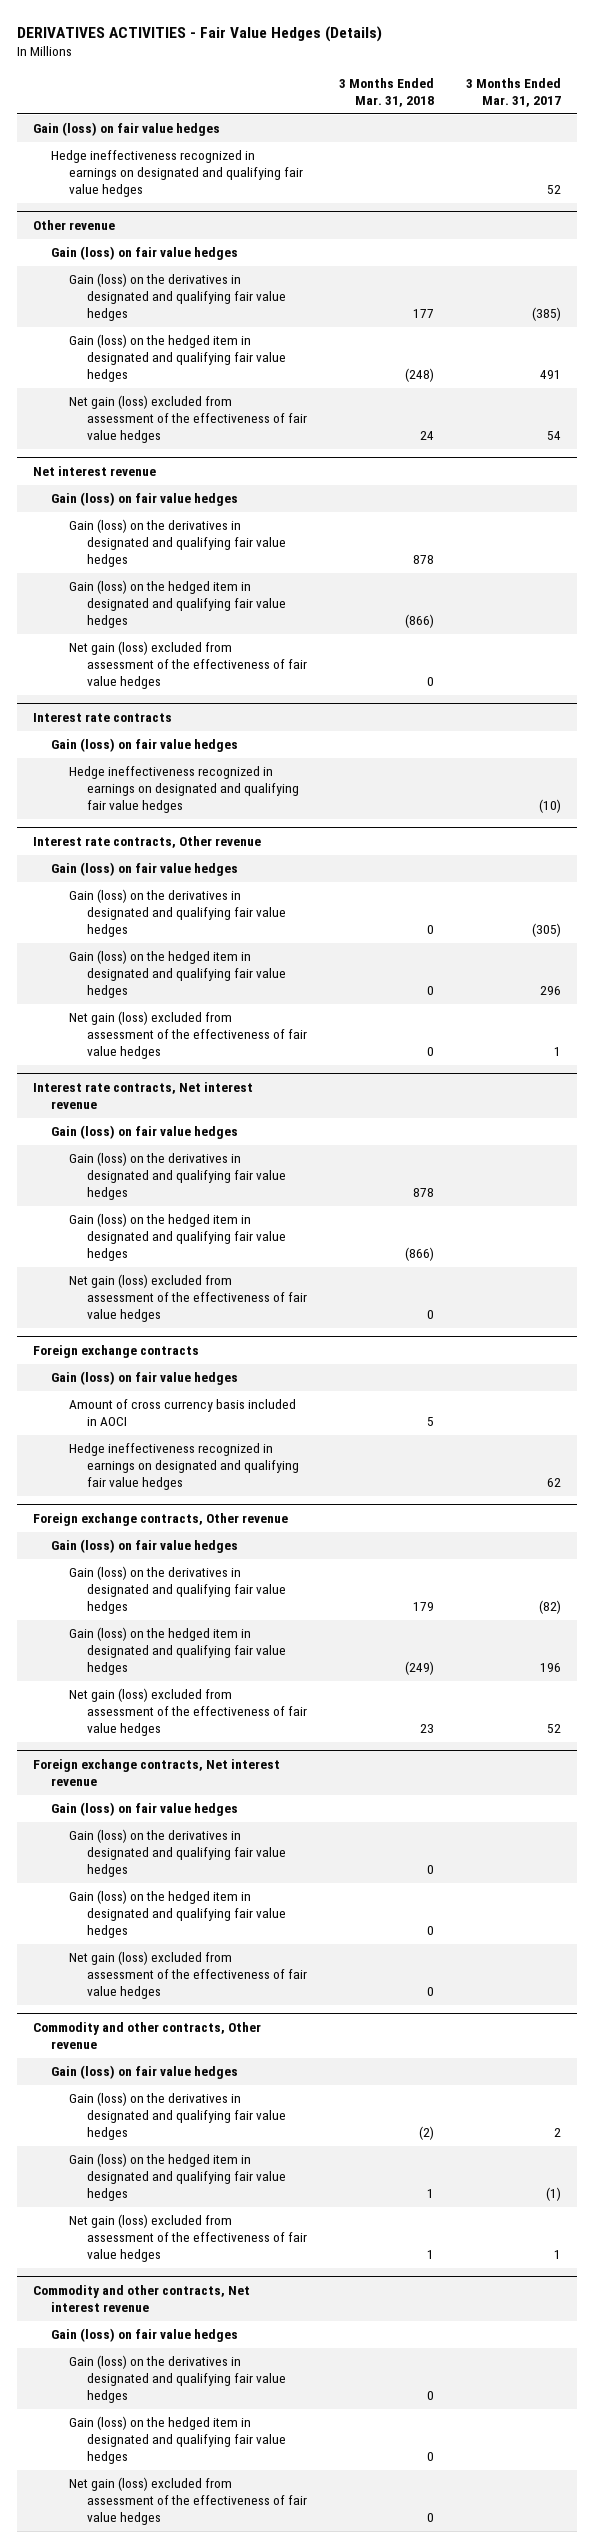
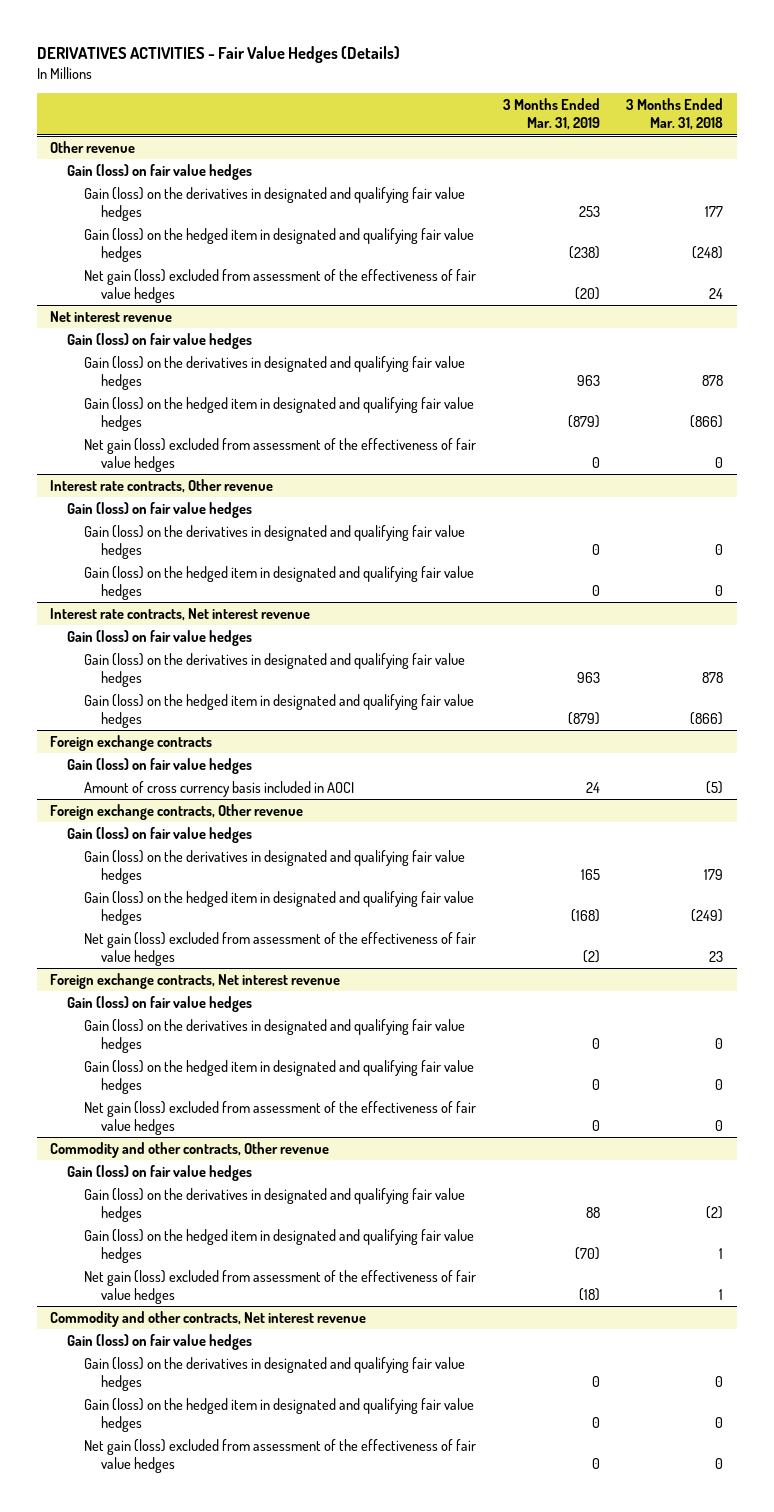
[466,77,562,107] 3 Months Ended Mar. 31, 2017 -> none
none -> [502,97,600,131] 3 Months Ended Mar. 31, 2019
[33,122,221,137] Gain (loss) on fair value hedges -> none
[51,150,304,198] Hedge ineffectiveness recognized in earnings on designated and qualifying fair value hedges -> none
[33,712,173,722] Interest rate contracts -> none
[51,738,239,753] Gain (loss) on fair value hedges -> none
[69,766,300,814] Hedge ineffectiveness recognized in earnings on designated and qualifying fair value hedges -> none
[69,1011,308,1060] Net gain (loss) excluded from assessment of the effectiveness of fair value hedges -> none
[69,1274,308,1323] Net gain (loss) excluded from assessment of the effectiveness of fair value hedges -> none
[69,1443,300,1491] Hedge ineffectiveness recognized in earnings on designated and qualifying fair value hedges -> none
[427,1417,435,1427] 5 -> [706,780,724,794] (5)

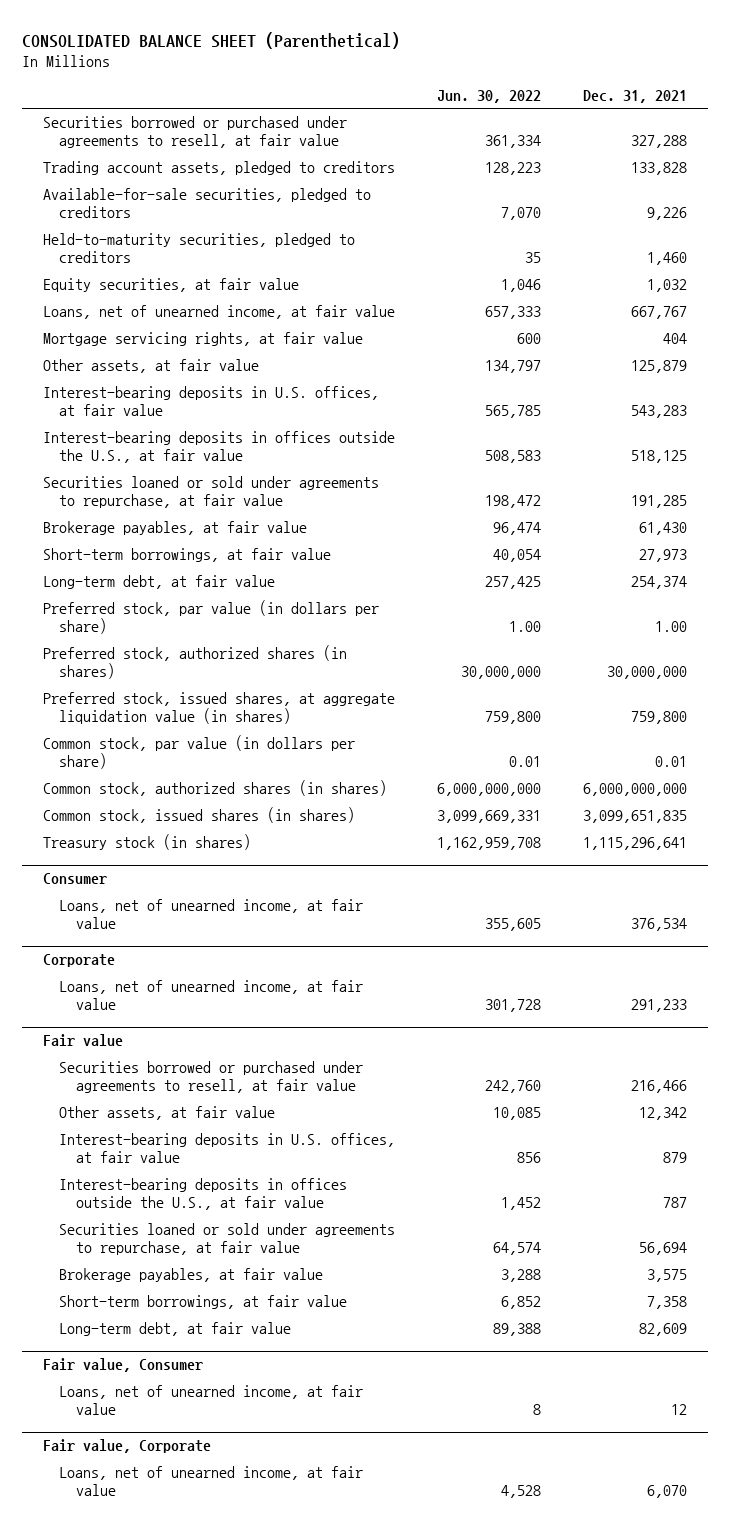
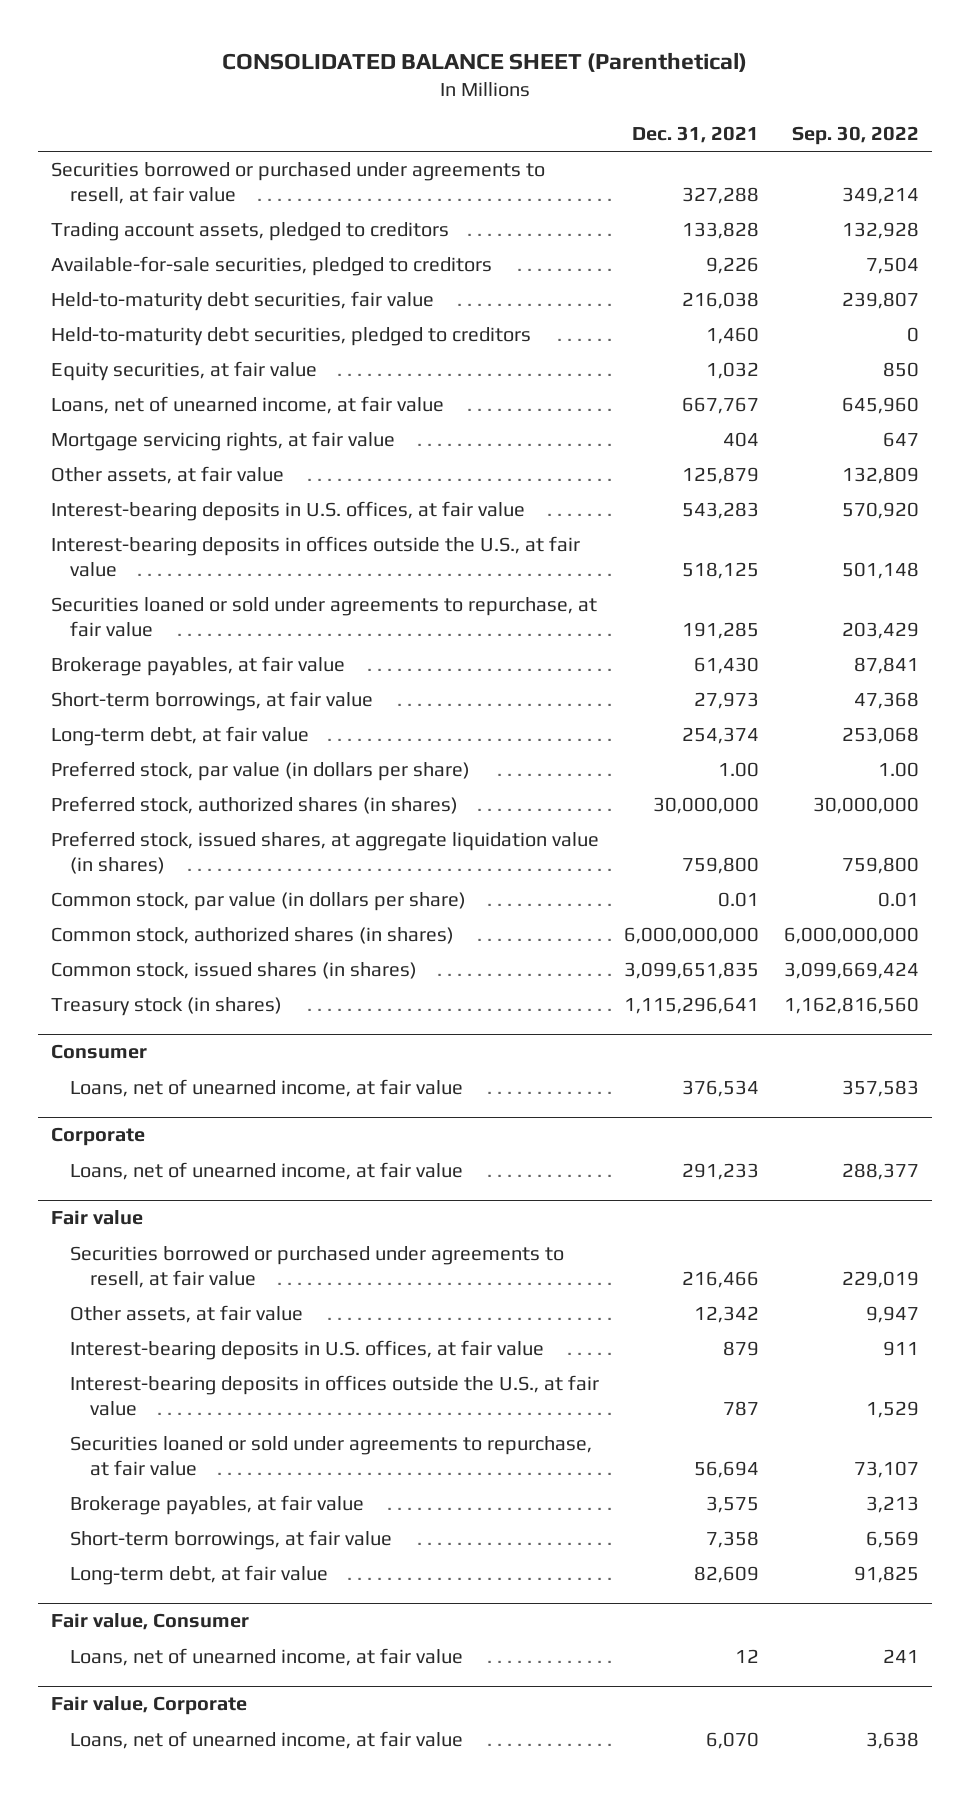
[437,89,542,103] Jun. 30, 2022 -> none
none -> [792,125,920,145] Sep. 30, 2022
none -> [50,291,434,312] Held-to-maturity debt securities, fair value
[42,233,355,264] Held-to-maturity securities, pledged to creditors -> [50,327,531,347] Held-to-maturity debt securities, pledged to creditors

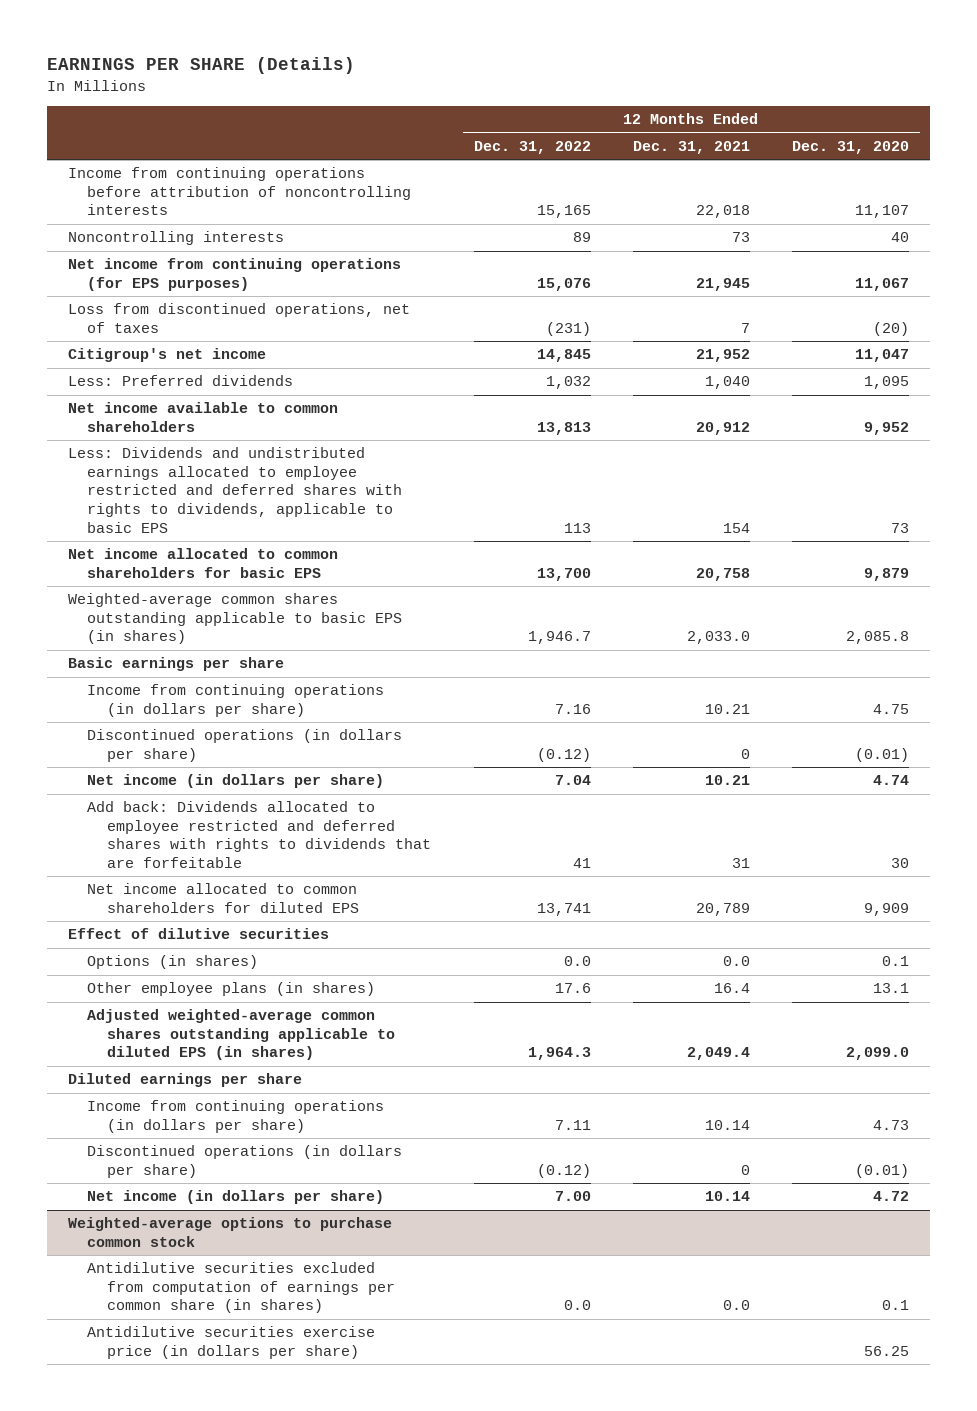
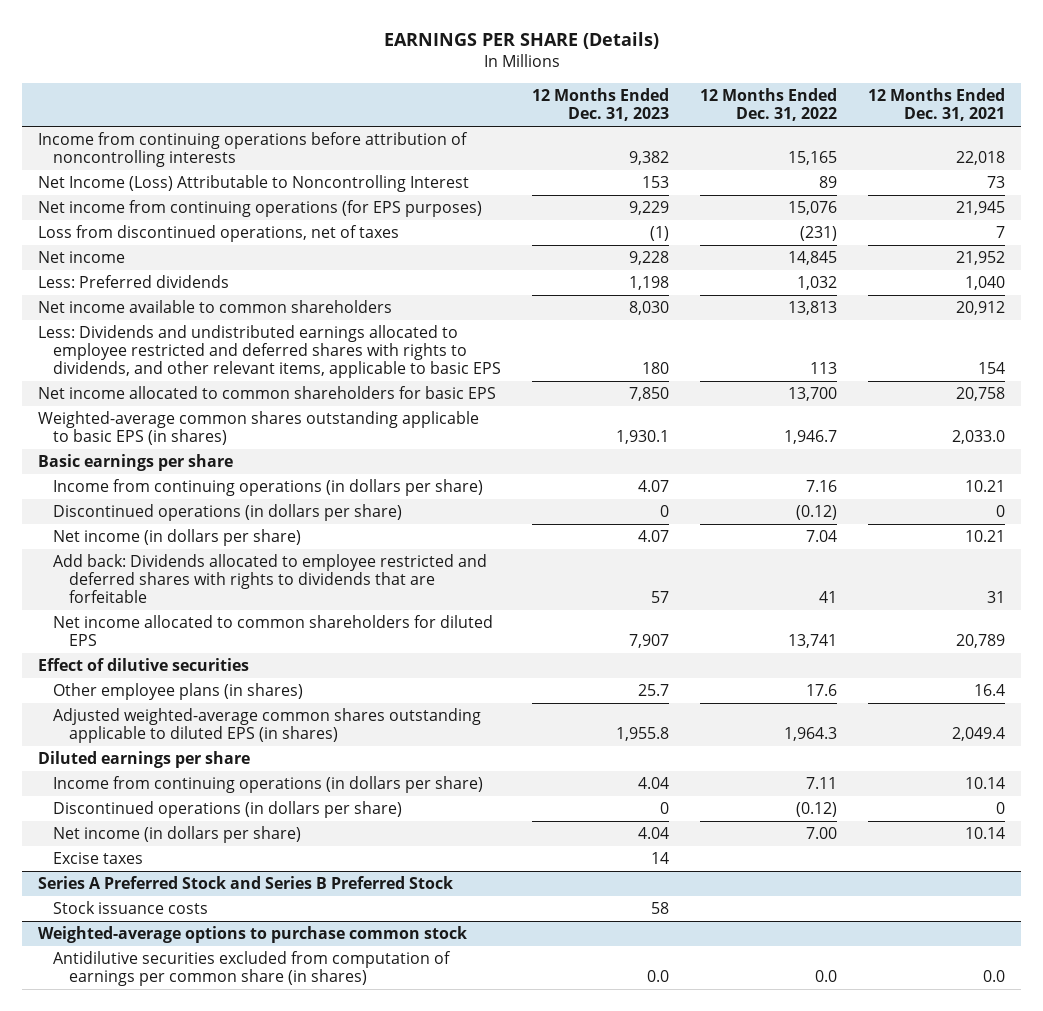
[792,140,910,154] Dec. 31, 2020 -> none
none -> [532,88,670,122] 12 Months Ended Dec. 31, 2023
[67,231,284,246] Noncontrolling interests -> [37,175,469,193] Net Income (Loss) Attributable to Noncontrolling Interest
[67,348,266,363] Citigroup's net income -> [37,251,125,264] Net income
[67,447,403,533] Less: Dividends and undistributed earnings allocated to employee restricted and deferred shares with rights to dividends, applicable to basic EPS -> [37,325,502,379] Less: Dividends and undistributed earnings allocated to employee restricted and deferred shares with rights to dividends, and other relevant items, applicable to basic EPS
[87,955,259,970] Options (in shares) -> none
none -> [53,852,144,865] Excise taxes
none -> [37,876,453,890] Series A Preferred Stock and Series B Preferred Stock
none -> [53,901,209,915] Stock issuance costs
[87,1326,376,1359] Antidilutive securities exercise price (in dollars per share) -> none

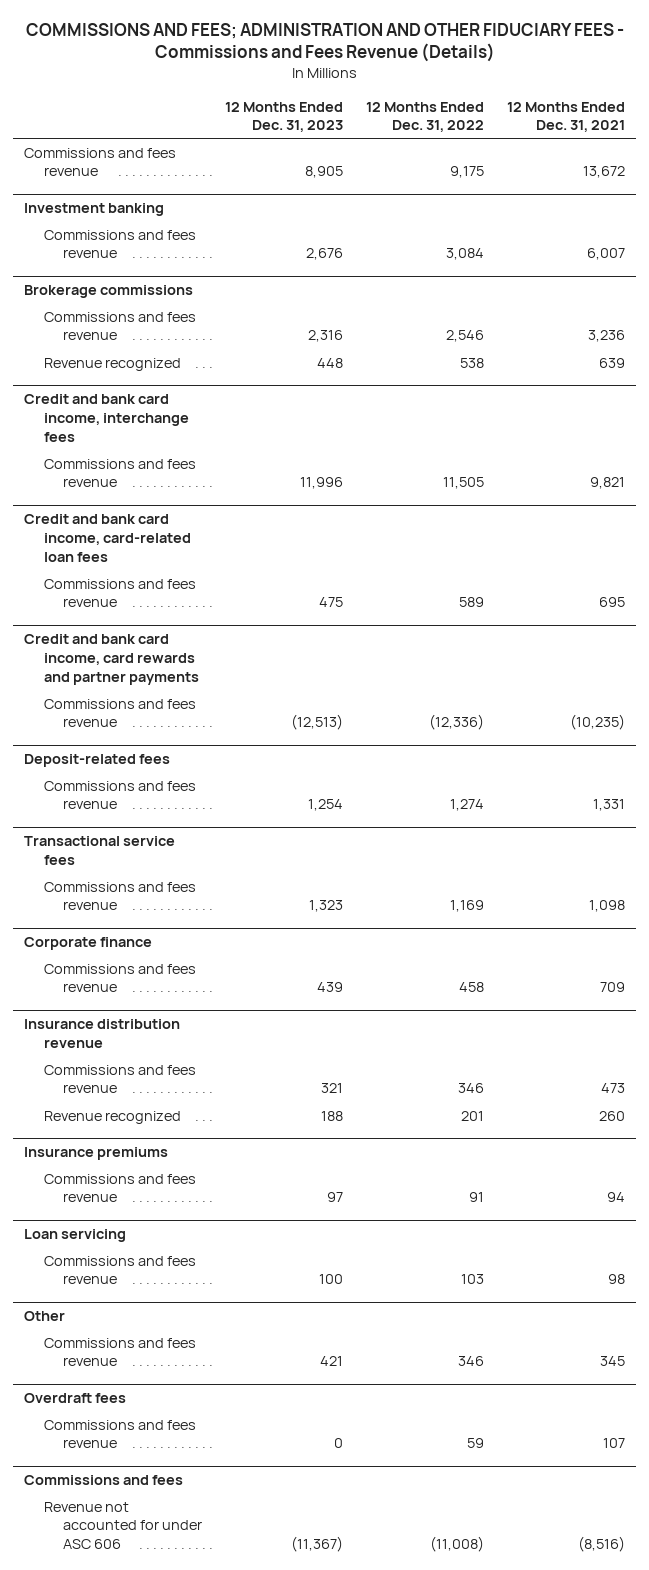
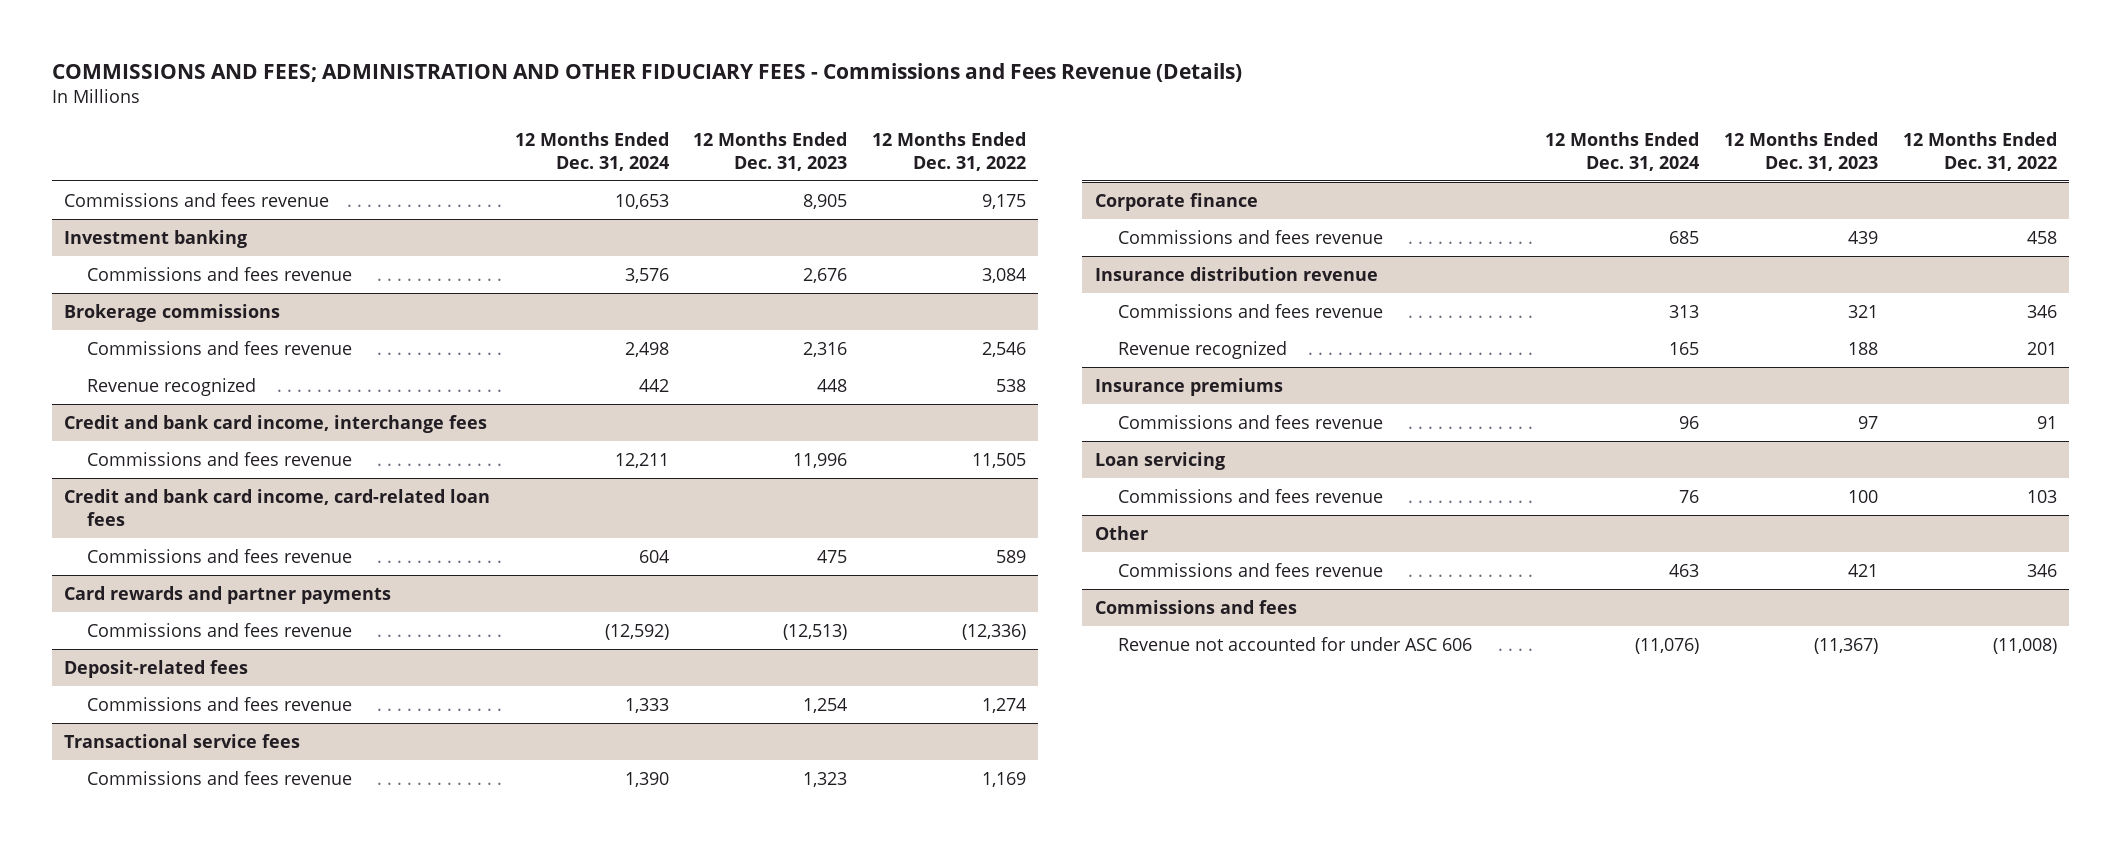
[506,101,625,133] 12 Months Ended Dec. 31, 2021 -> none
none -> [514,131,669,171] 12 Months Ended Dec. 31, 2024
[24,634,199,685] Credit and bank card income, card rewards and partner payments -> [63,585,391,604] Card rewards and partner payments
[24,1393,127,1404] Overdraft fees -> none
[43,1419,196,1449] Commissions and fees revenue -> none

